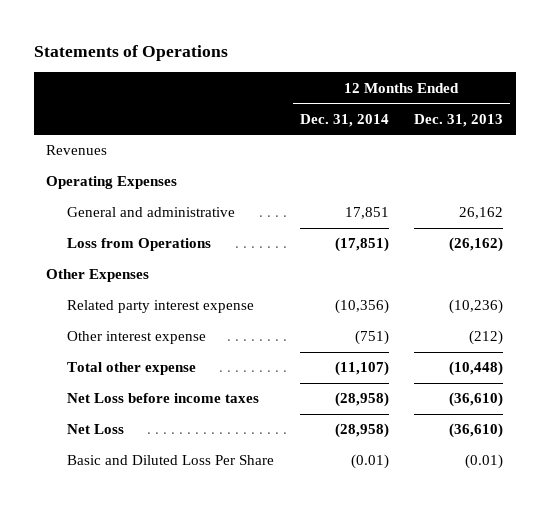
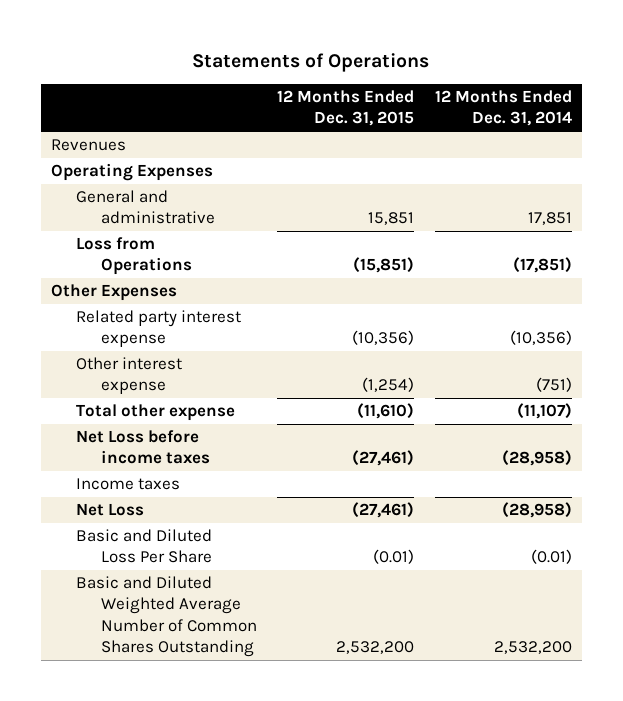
[414,113,504,127] Dec. 31, 2013 -> none
none -> [277,90,415,127] 12 Months Ended Dec. 31, 2015
none -> [76,478,181,491] Income taxes
none -> [76,576,257,657] Basic and Diluted Weighted Average Number of Common Shares Outstanding

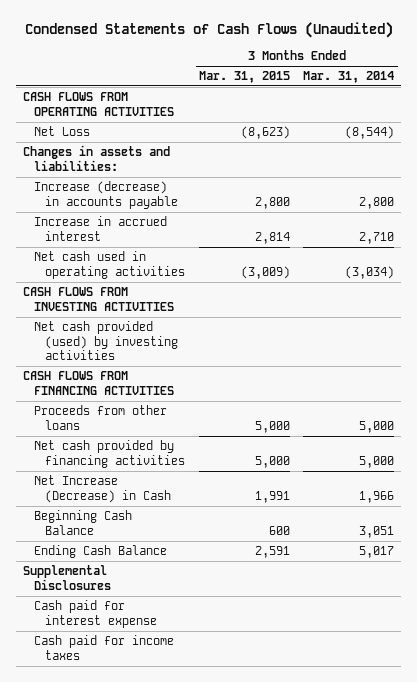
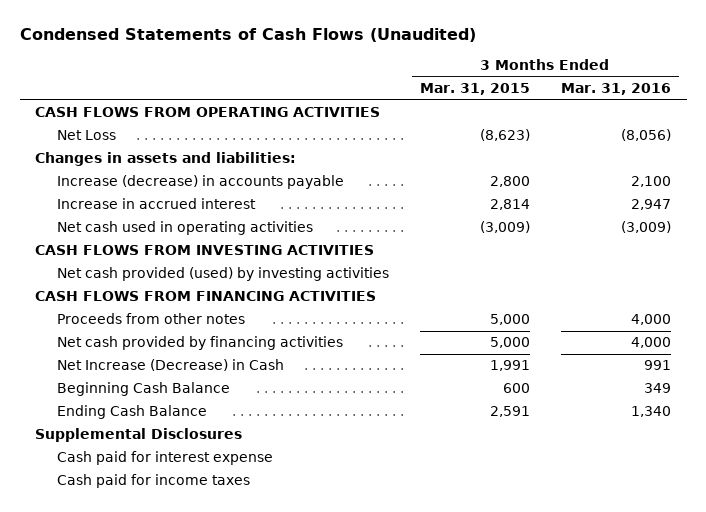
[303,71,395,84] Mar. 31, 2014 -> none
none -> [560,83,671,96] Mar. 31, 2016
[34,405,168,430] Proceeds from other loans -> [56,313,245,325] Proceeds from other notes

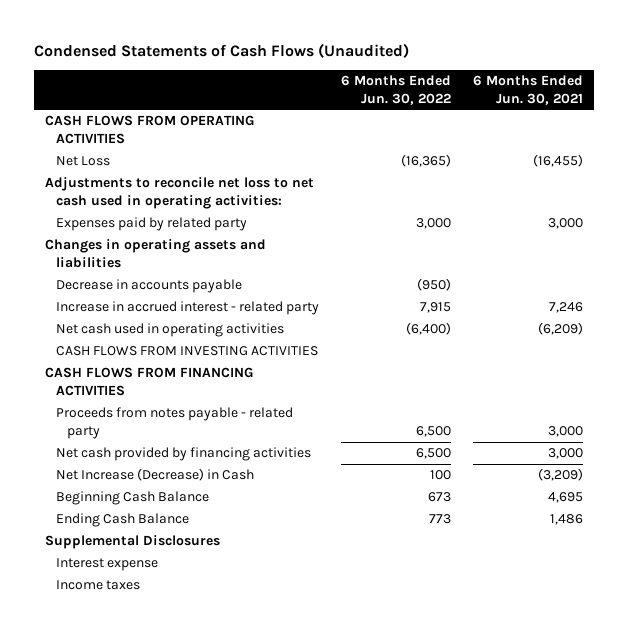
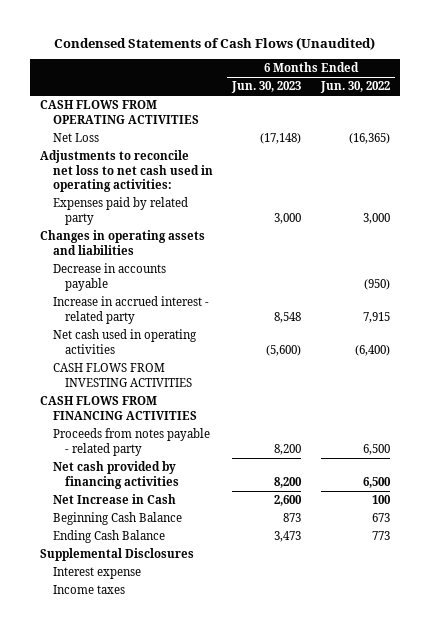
[472,75,583,105] 6 Months Ended Jun. 30, 2021 -> none
none -> [231,81,302,94] Jun. 30, 2023
[56,468,255,482] Net Increase (Decrease) in Cash -> [52,494,176,505] Net Increase in Cash

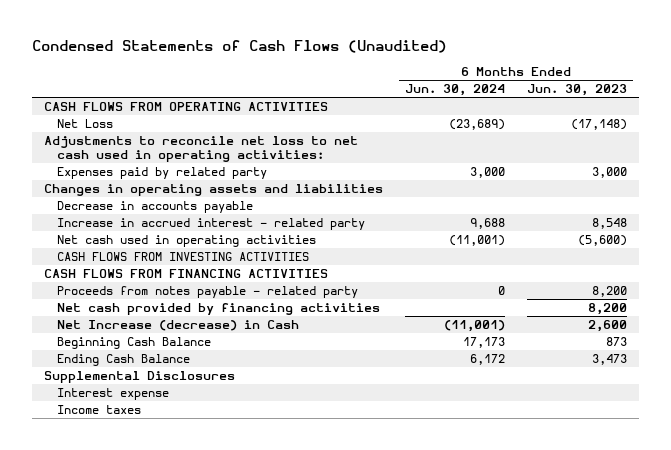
[320,81,391,94] Jun. 30, 2022 -> none
none -> [404,84,505,97] Jun. 30, 2024
[52,494,176,505] Net Increase in Cash -> [56,320,299,332] Net Increase (decrease) in Cash

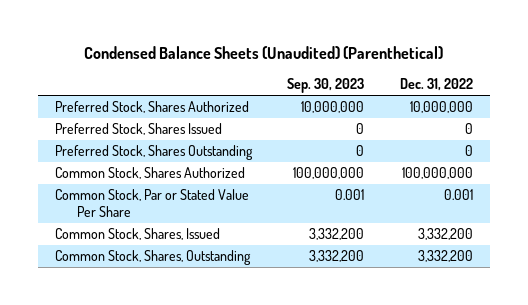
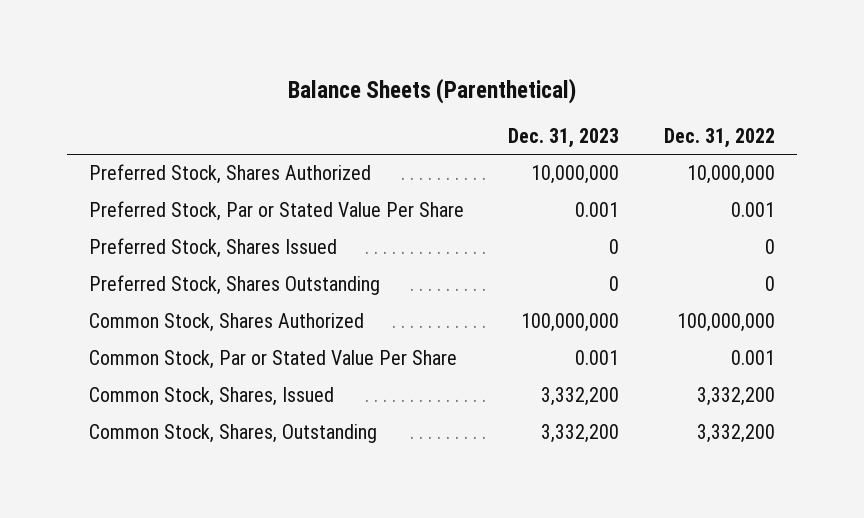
[83,46,443,60] Condensed Balance Sheets (Unaudited) (Parenthetical) -> [287,77,576,104] Balance Sheets (Parenthetical)
[287,78,365,94] Sep. 30, 2023 -> none
none -> [508,128,620,149] Dec. 31, 2023
none -> [89,201,465,222] Preferred Stock, Par or Stated Value Per Share

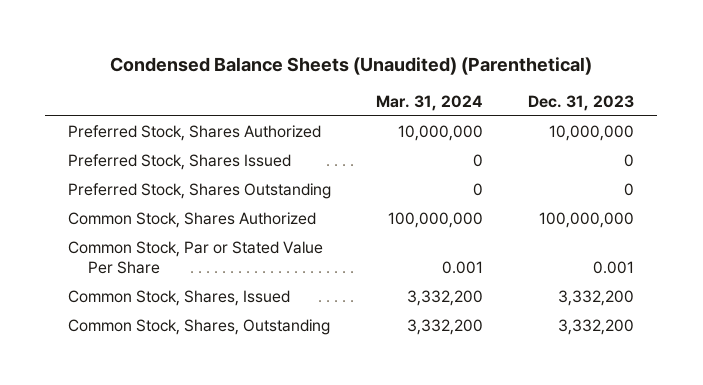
[287,77,576,104] Balance Sheets (Parenthetical) -> [110,56,593,75] Condensed Balance Sheets (Unaudited) (Parenthetical)
[663,128,775,149] Dec. 31, 2022 -> none
none -> [376,95,484,112] Mar. 31, 2024
[89,201,465,222] Preferred Stock, Par or Stated Value Per Share -> none

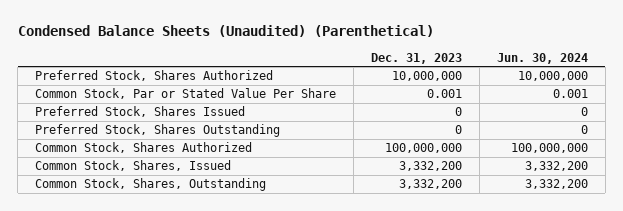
[376,95,484,112] Mar. 31, 2024 -> none
none -> [496,52,588,64] Jun. 30, 2024
[68,241,324,275] Common Stock, Par or Stated Value Per Share -> [35,88,337,100] Common Stock, Par or Stated Value Per Share

